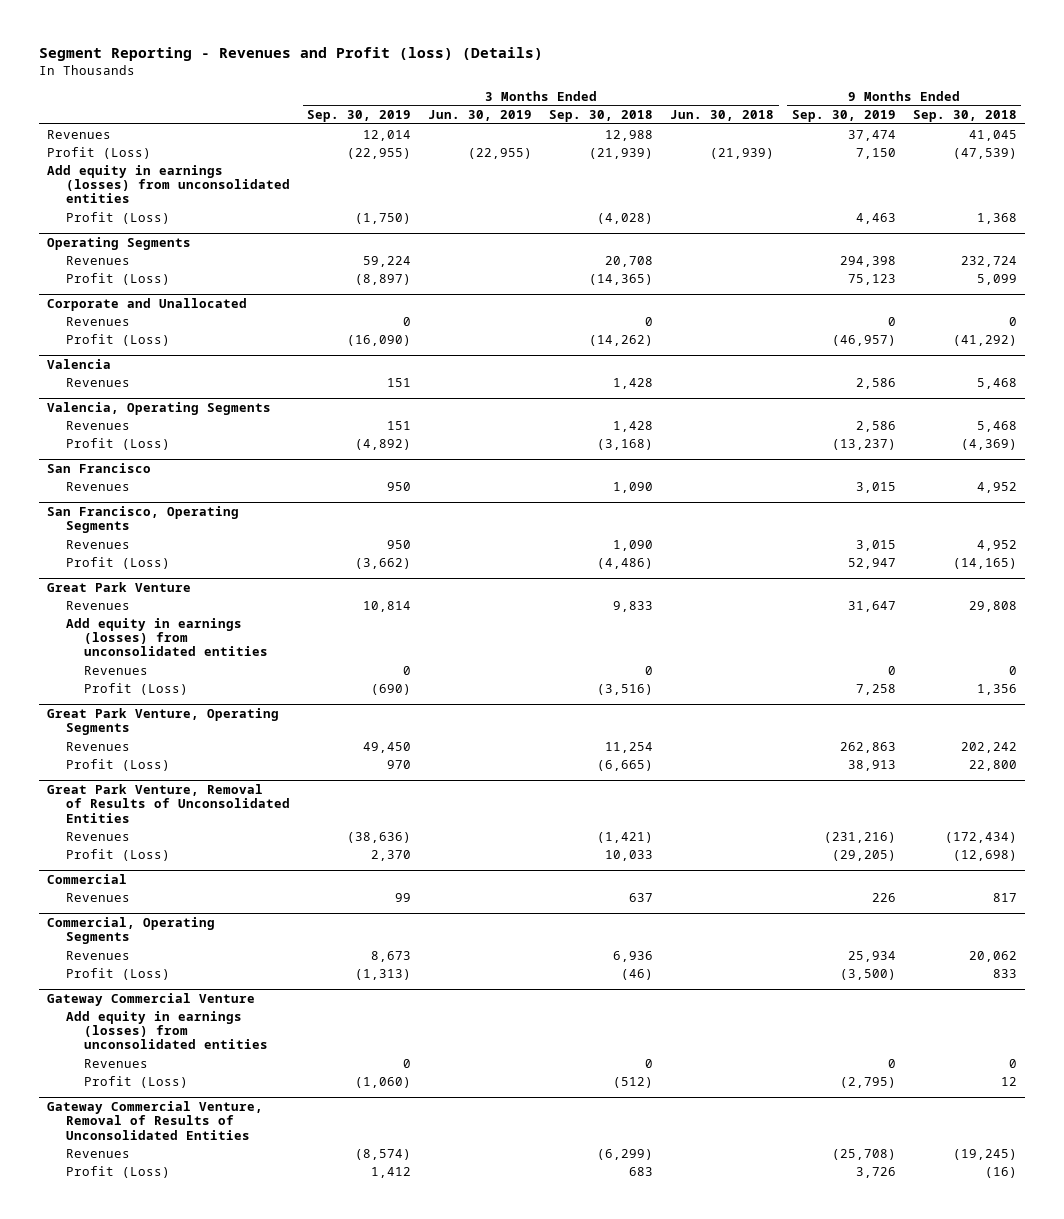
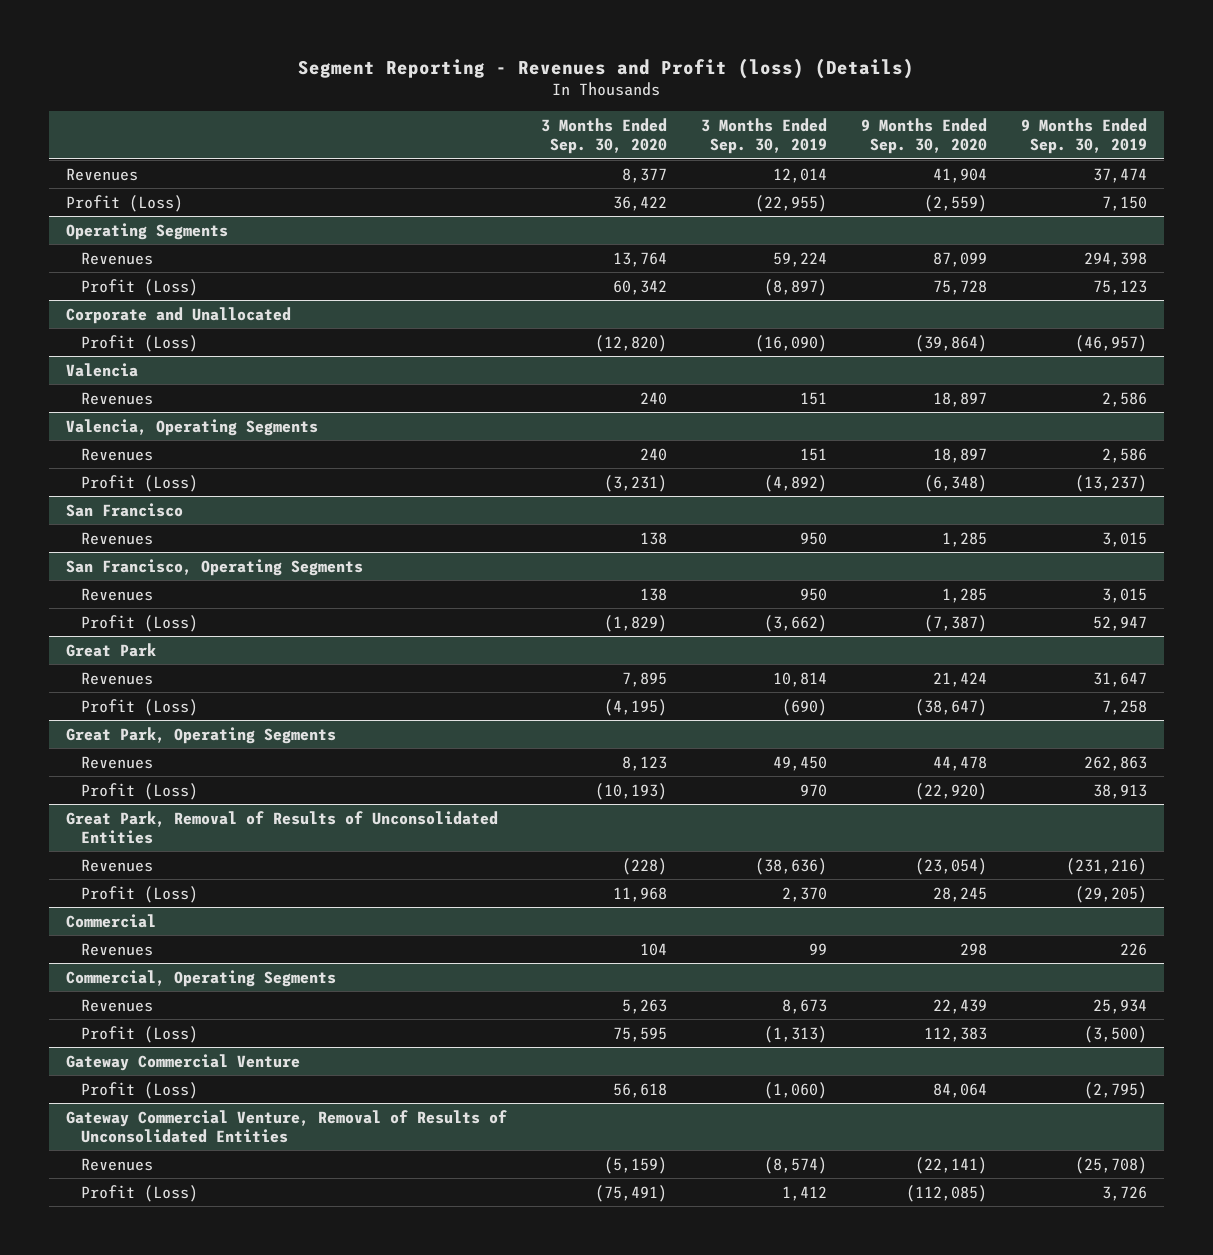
[428,110,533,122] Jun. 30, 2019 -> none
[549,110,654,123] Sep. 30, 2018 -> none
[670,110,775,122] Jun. 30, 2018 -> none
[912,110,1017,123] Sep. 30, 2018 -> none
none -> [540,118,667,155] 3 Months Ended Sep. 30, 2020
none -> [860,118,987,155] 9 Months Ended Sep. 30, 2020
[47,164,290,204] Add equity in earnings (losses) from unconsolidated entities -> none
[65,211,170,224] Profit (Loss) -> none
[65,316,130,326] Revenues -> none
[47,581,192,592] Great Park Venture -> [65,642,156,657] Great Park
[65,617,269,657] Add equity in earnings (losses) from unconsolidated entities -> none
[84,665,149,675] Revenues -> none
[47,707,280,736] Great Park Venture, Operating Segments -> [65,726,336,744] Great Park, Operating Segments
[47,783,290,823] Great Park Venture, Removal of Results of Unconsolidated Entities -> [65,810,498,844] Great Park, Removal of Results of Unconsolidated Entities
[65,1010,269,1050] Add equity in earnings (losses) from unconsolidated entities -> none
[84,1058,149,1068] Revenues -> none

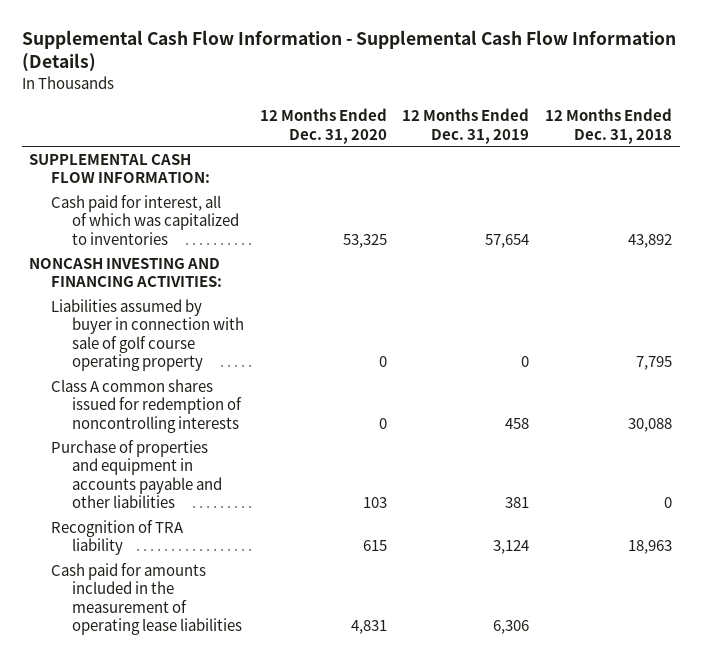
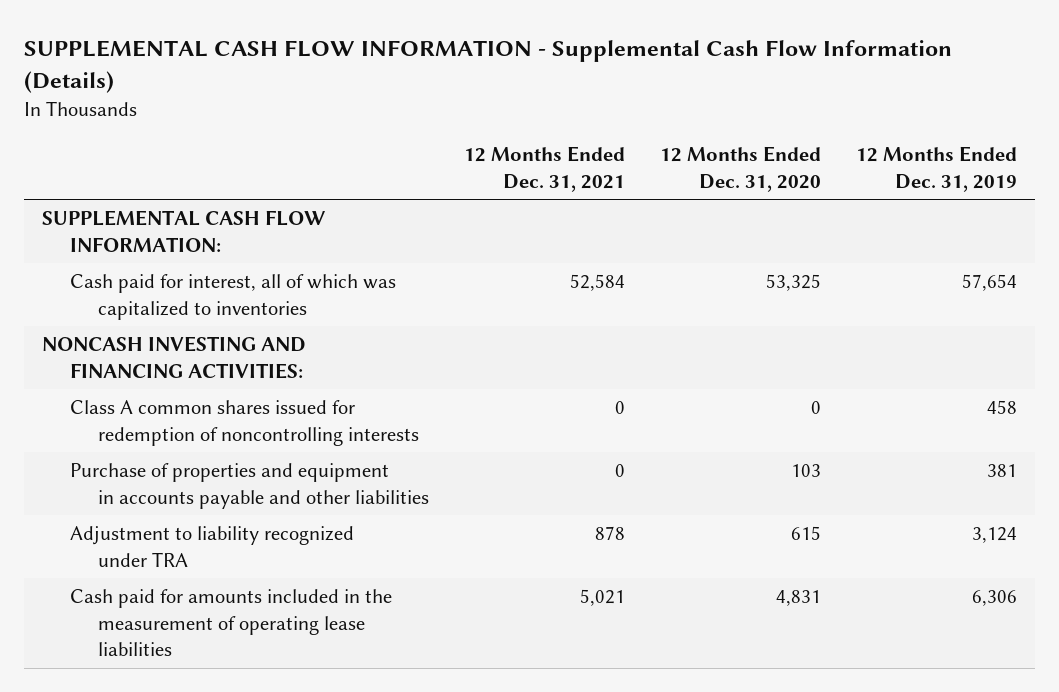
[21,29,676,73] Supplemental Cash Flow Information - Supplemental Cash Flow Information (Details) -> [24,39,953,93] SUPPLEMENTAL CASH FLOW INFORMATION - Supplemental Cash Flow Information (Details)
[544,108,672,144] 12 Months Ended Dec. 31, 2018 -> none
none -> [463,146,625,192] 12 Months Ended Dec. 31, 2021
[50,298,245,371] Liabilities assumed by buyer in connection with sale of golf course operating property -> none
[50,519,184,556] Recognition of TRA liability -> [69,526,354,567] Adjustment to liability recognized under TRA

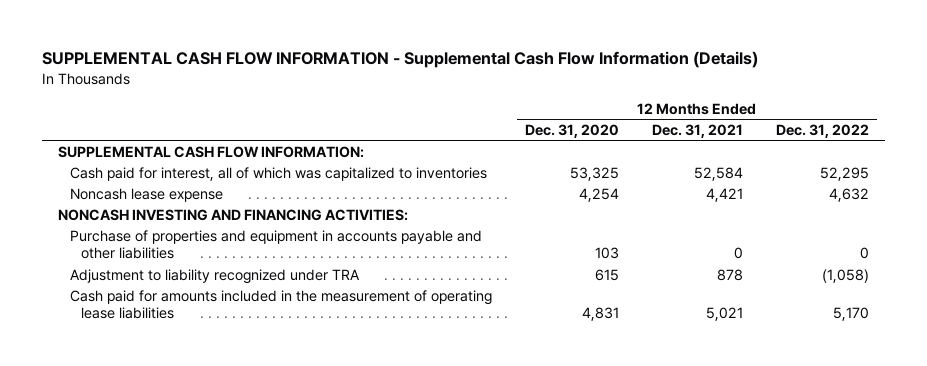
[856,146,1018,192] 12 Months Ended Dec. 31, 2019 -> none
none -> [775,123,869,138] Dec. 31, 2022
none -> [69,187,223,202] Noncash lease expense
[69,400,419,446] Class A common shares issued for redemption of noncontrolling interests -> none

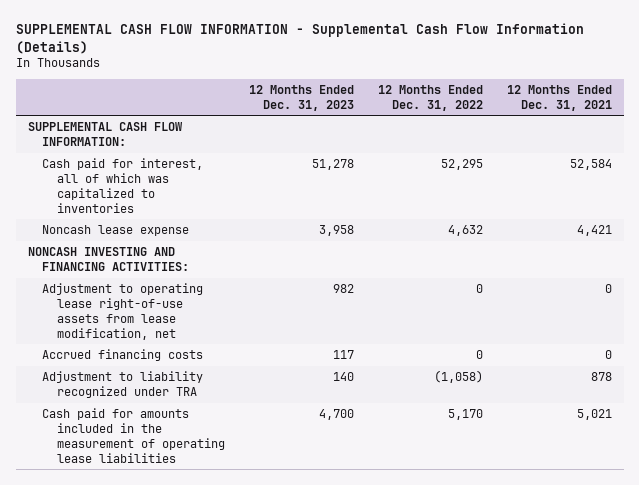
[524,123,619,138] Dec. 31, 2020 -> none
none -> [248,84,354,111] 12 Months Ended Dec. 31, 2023
[69,229,482,260] Purchase of properties and equipment in accounts payable and other liabilities -> none
none -> [42,283,204,340] Adjustment to operating lease right-of-use assets from lease modification, net
none -> [42,349,204,362] Accrued financing costs

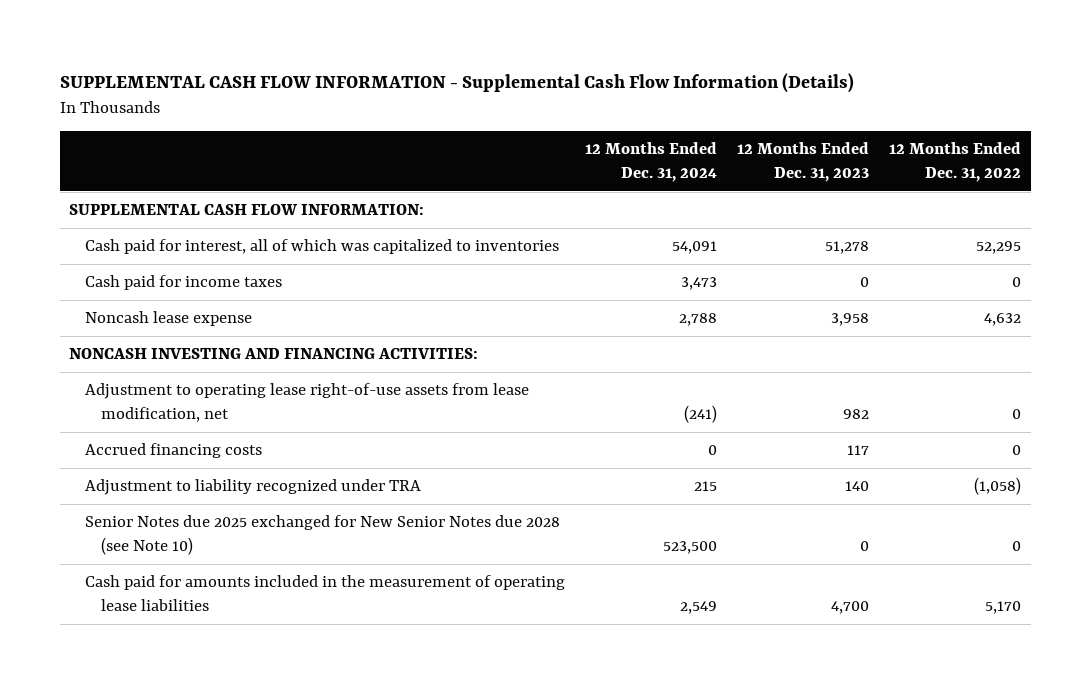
[506,84,612,111] 12 Months Ended Dec. 31, 2021 -> none
none -> [585,142,718,182] 12 Months Ended Dec. 31, 2024
none -> [85,275,283,291] Cash paid for income taxes
none -> [85,515,561,555] Senior Notes due 2025 exchanged for New Senior Notes due 2028 (see Note 10)

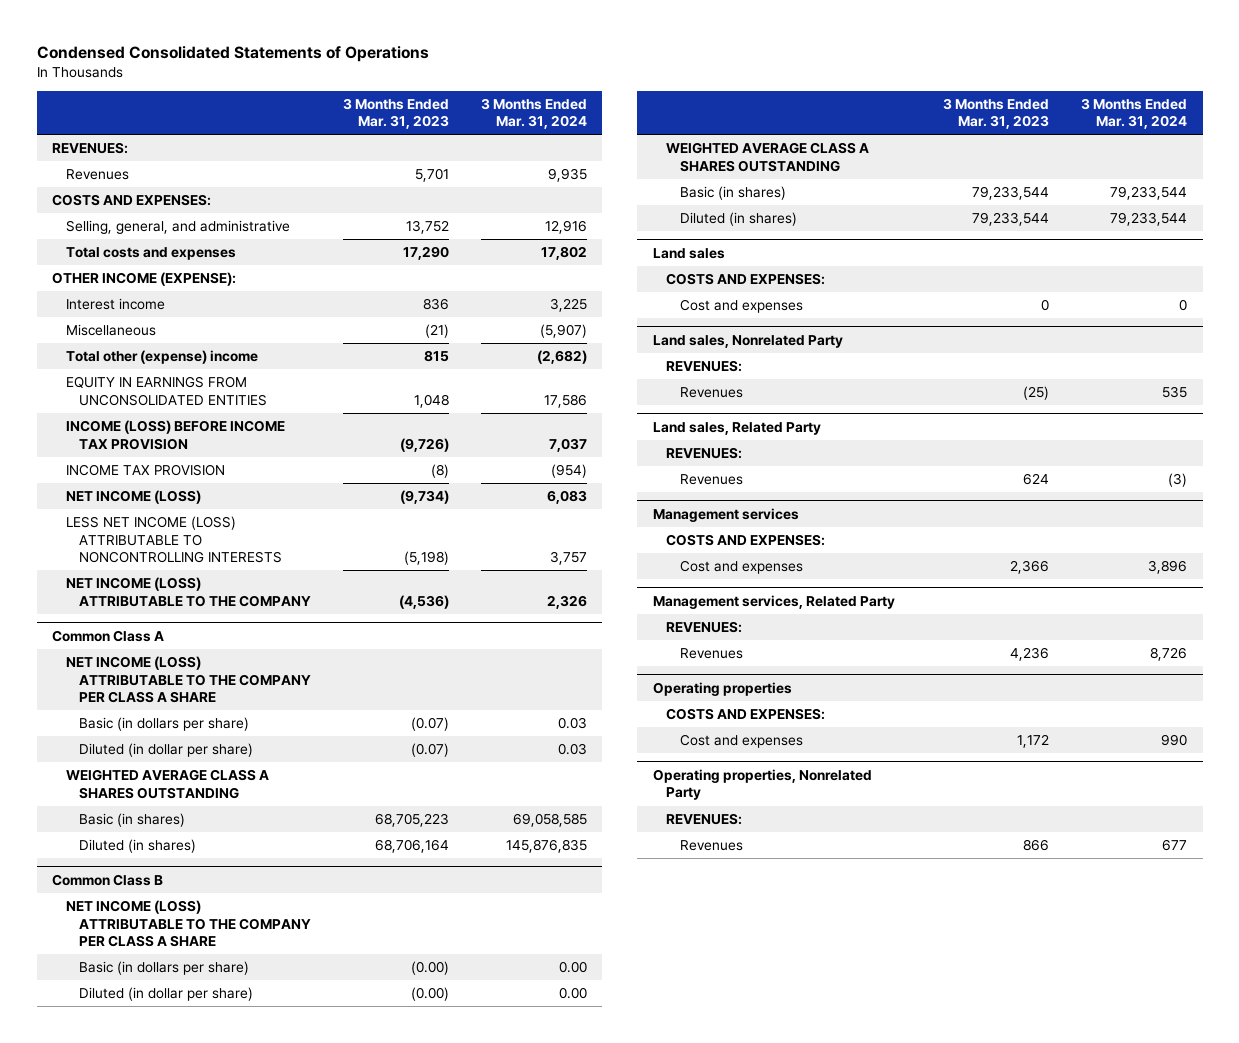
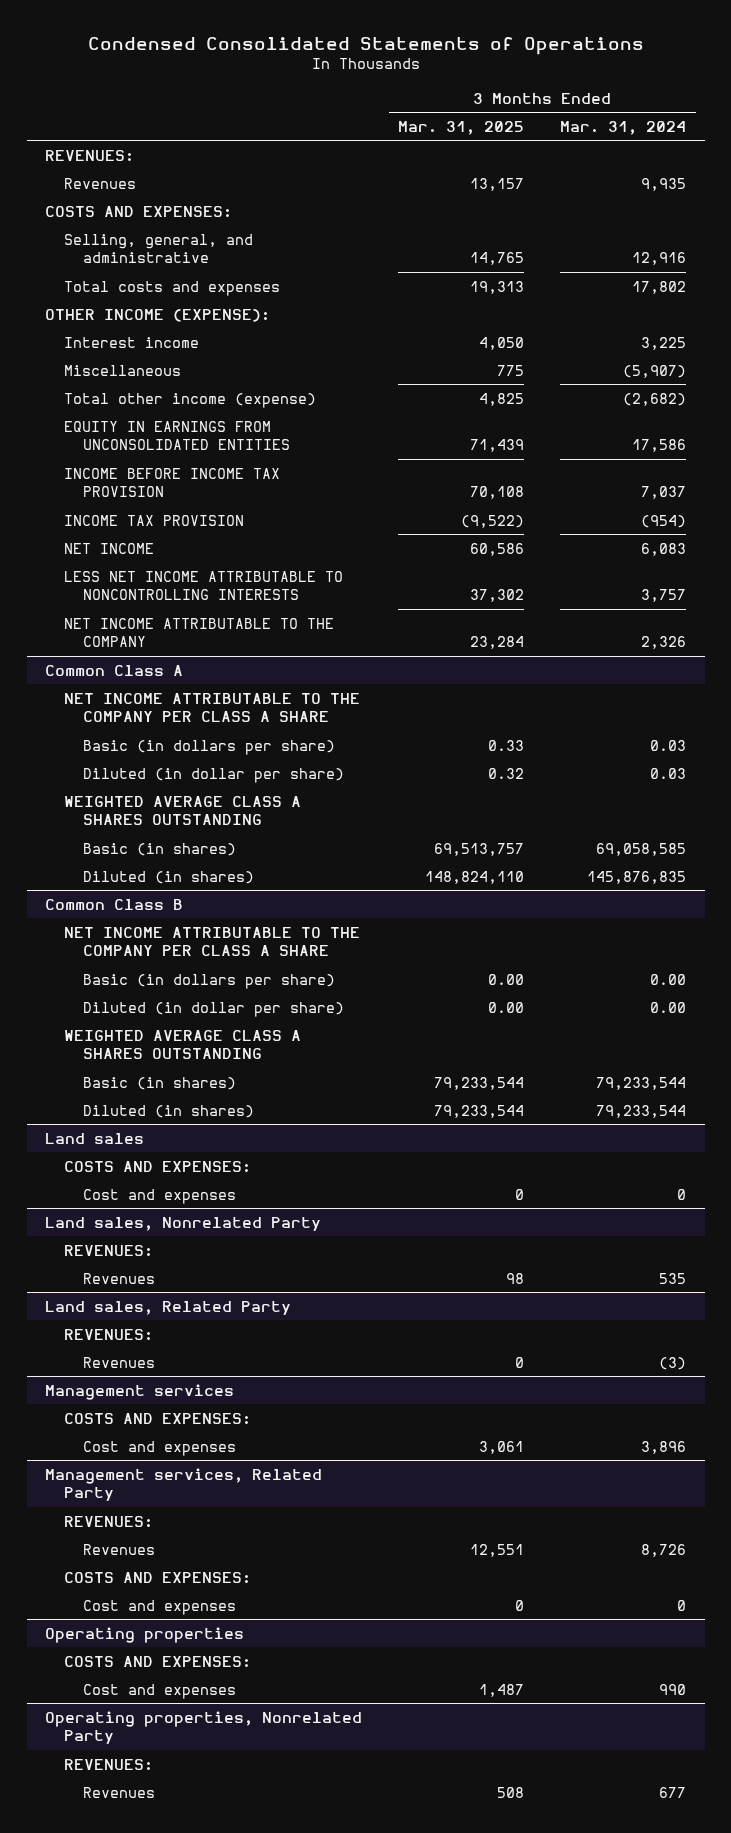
[342,97,449,130] 3 Months Ended Mar. 31, 2023 -> none
none -> [398,120,525,135] Mar. 31, 2025
[65,349,258,364] Total other (expense) income -> [64,392,317,408] Total other income (expense)
[65,419,285,450] INCOME (LOSS) BEFORE INCOME TAX PROVISION -> [64,467,281,498] INCOME BEFORE INCOME TAX PROVISION
[65,489,201,504] NET INCOME (LOSS) -> [64,542,155,554] NET INCOME
[65,515,283,564] LESS NET INCOME (LOSS) ATTRIBUTABLE TO NONCONTROLLING INTERESTS -> [64,570,344,601] LESS NET INCOME ATTRIBUTABLE TO NONCONTROLLING INTERESTS
[65,576,312,607] NET INCOME (LOSS) ATTRIBUTABLE TO THE COMPANY -> [64,617,335,648] NET INCOME ATTRIBUTABLE TO THE COMPANY
[65,655,312,704] NET INCOME (LOSS) ATTRIBUTABLE TO THE COMPANY PER CLASS A SHARE -> [64,692,361,723] NET INCOME ATTRIBUTABLE TO THE COMPANY PER CLASS A SHARE
[65,899,312,948] NET INCOME (LOSS) ATTRIBUTABLE TO THE COMPANY PER CLASS A SHARE -> [64,926,361,957] NET INCOME ATTRIBUTABLE TO THE COMPANY PER CLASS A SHARE
none -> [64,1571,252,1584] COSTS AND EXPENSES:
none -> [83,1599,237,1615] Cost and expenses

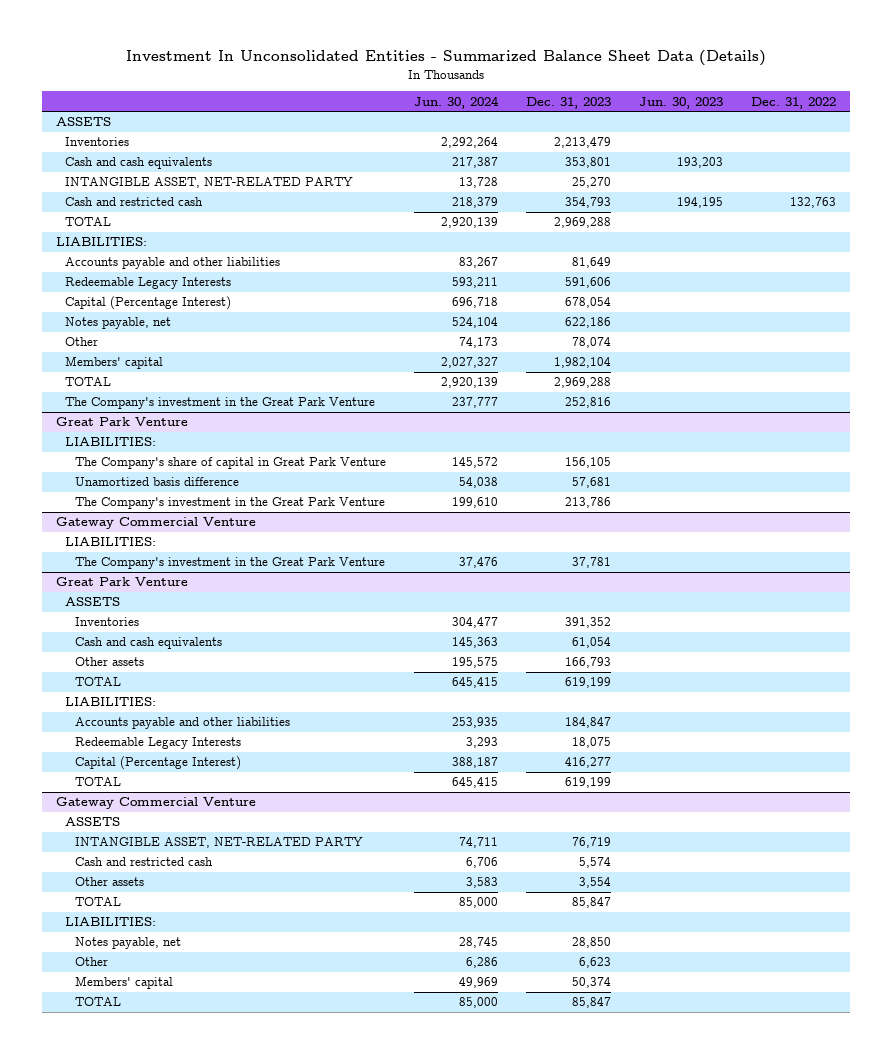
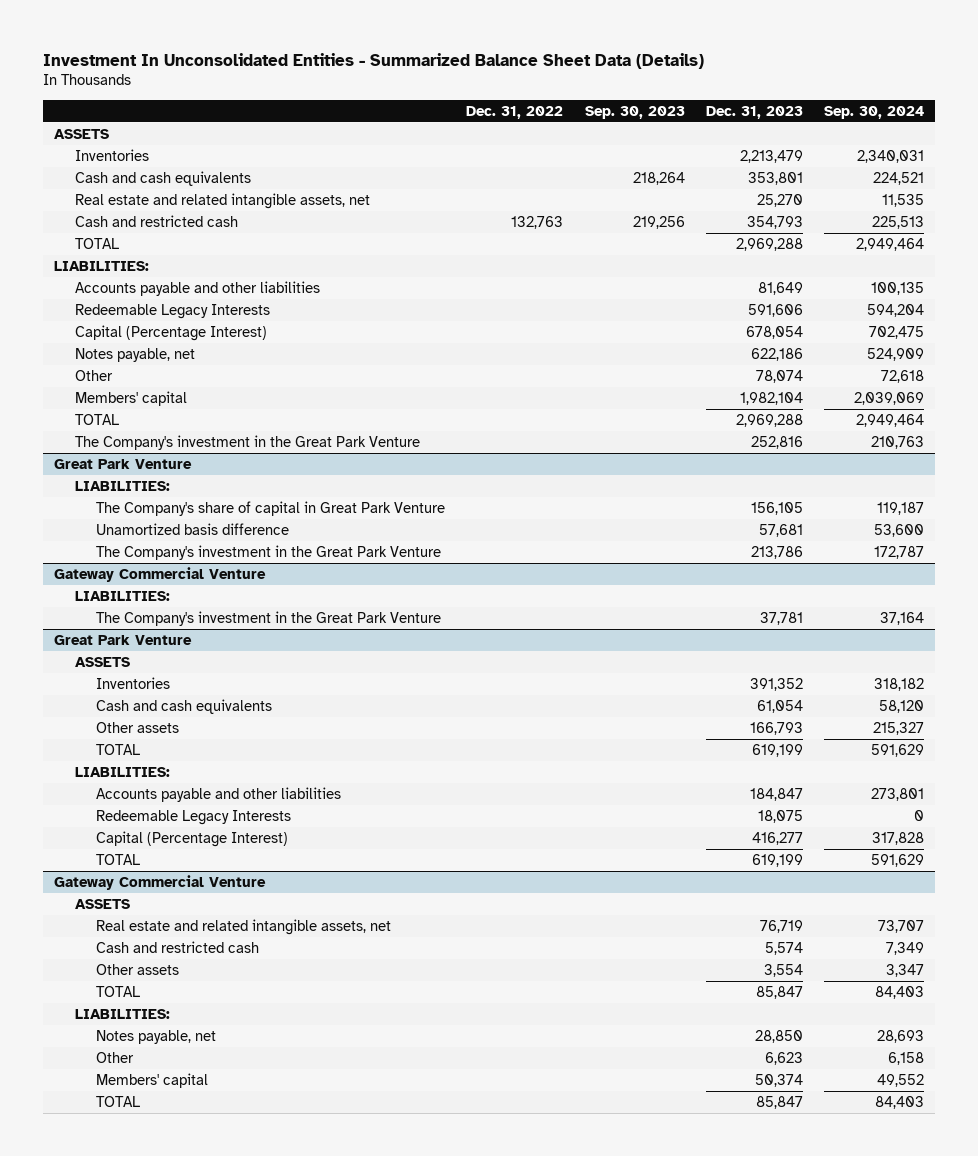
[414,95,500,109] Jun. 30, 2024 -> none
[639,96,724,109] Jun. 30, 2023 -> none
none -> [584,105,685,119] Sep. 30, 2023
none -> [824,105,925,119] Sep. 30, 2024
[65,177,354,189] INTANGIBLE ASSET, NET-RELATED PARTY -> [74,192,370,209] Real estate and related intangible assets, net
[75,837,364,849] INTANGIBLE ASSET, NET-RELATED PARTY -> [96,918,392,935] Real estate and related intangible assets, net

